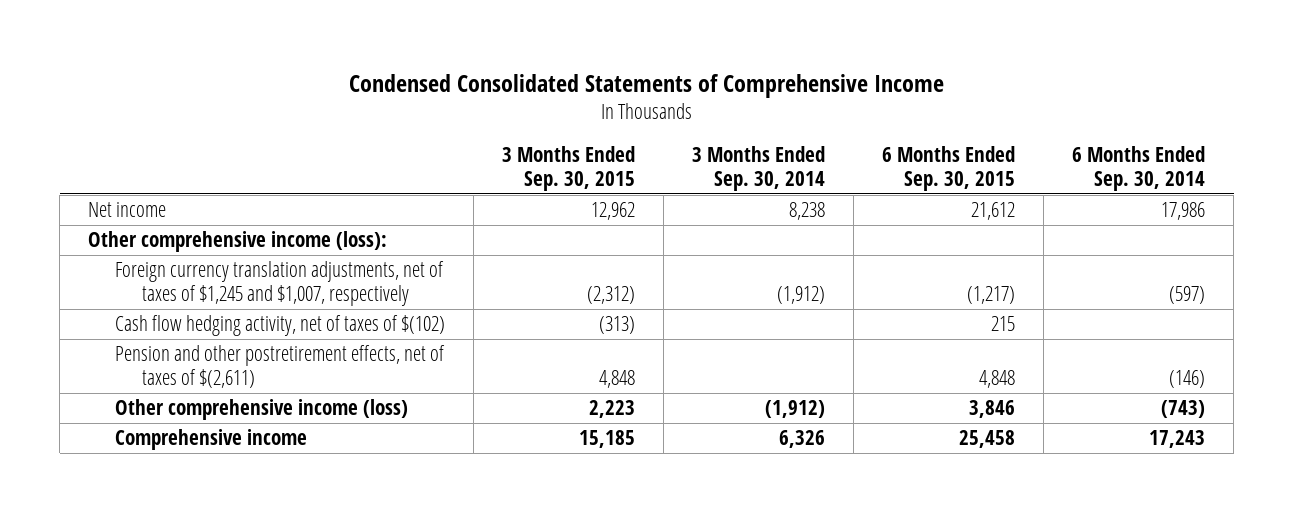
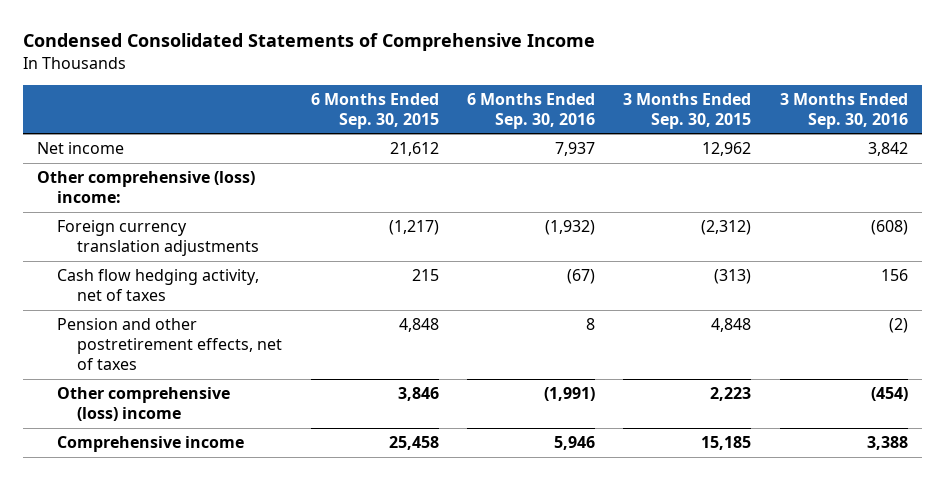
[692,145,826,191] 3 Months Ended Sep. 30, 2014 -> none
[1072,145,1206,191] 6 Months Ended Sep. 30, 2014 -> none
none -> [467,92,596,129] 6 Months Ended Sep. 30, 2016
none -> [779,92,908,129] 3 Months Ended Sep. 30, 2016
[88,231,388,253] Other comprehensive income (loss): -> [36,171,255,203] Other comprehensive (loss) income:
[115,261,445,307] Foreign currency translation adjustments, net of taxes of $1,245 and $1,007, respectively -> [57,220,260,256] Foreign currency translation adjustments
[115,315,446,337] Cash flow hedging activity, net of taxes of $(102) -> [57,269,260,301] Cash flow hedging activity, net of taxes
[115,345,446,389] Pension and other postretirement effects, net of taxes of $(2,611) -> [57,318,283,370] Pension and other postretirement effects, net of taxes
[115,399,409,421] Other comprehensive income (loss) -> [57,387,231,421] Other comprehensive (loss) income

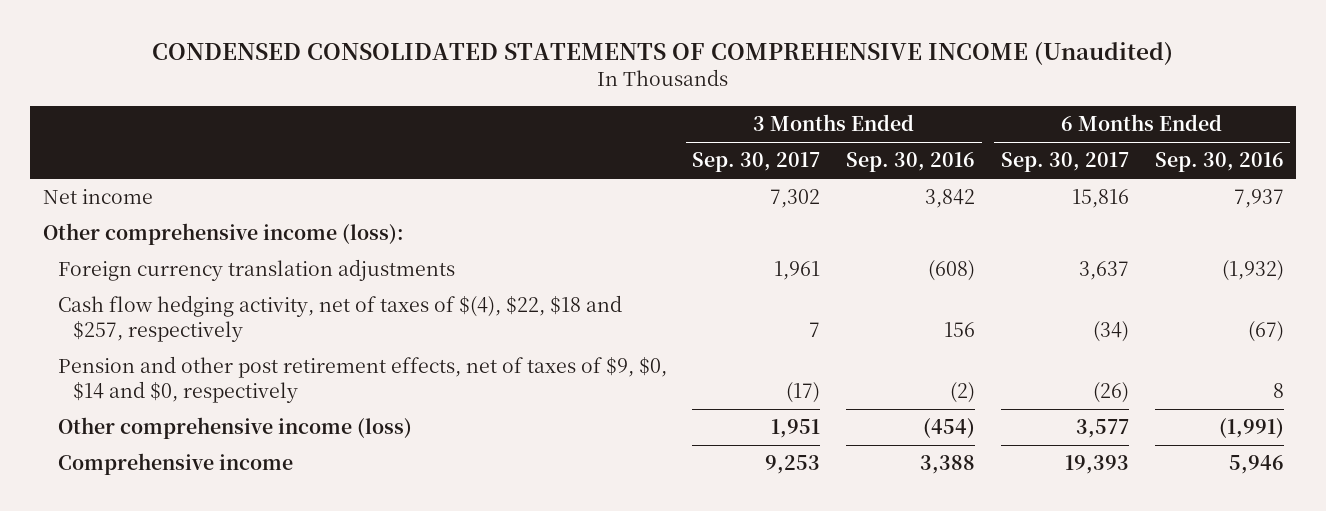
[22,33,595,52] Condensed Consolidated Statements of Comprehensive Income -> [152,41,1174,66] CONDENSED CONSOLIDATED STATEMENTS OF COMPREHENSIVE INCOME (Unaudited)
[310,92,439,129] 6 Months Ended Sep. 30, 2015 -> none
[623,92,752,129] 3 Months Ended Sep. 30, 2015 -> none
none -> [692,152,821,173] Sep. 30, 2017
none -> [1000,152,1129,173] Sep. 30, 2017
[36,171,255,203] Other comprehensive (loss) income: -> [42,223,404,246] Other comprehensive income (loss):
[57,269,260,301] Cash flow hedging activity, net of taxes -> [57,295,622,342] Cash flow hedging activity, net of taxes of $(4), $22, $18 and $257, respectively
[57,318,283,370] Pension and other postretirement effects, net of taxes -> [57,356,667,403] Pension and other post retirement effects, net of taxes of $9, $0, $14 and $0, respectively
[57,387,231,421] Other comprehensive (loss) income -> [57,417,412,440] Other comprehensive income (loss)

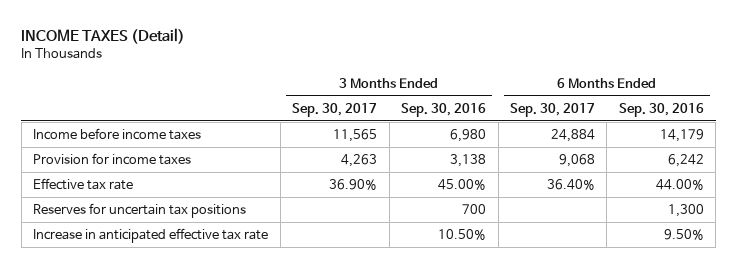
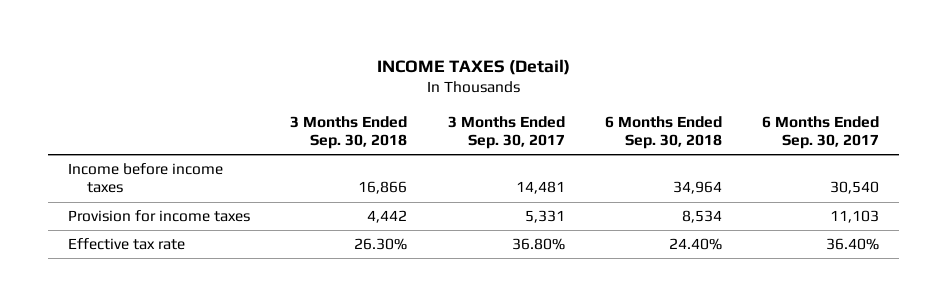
[401,102,487,117] Sep. 30, 2016 -> none
[618,102,704,117] Sep. 30, 2016 -> none
none -> [290,115,408,150] 3 Months Ended Sep. 30, 2018
none -> [604,115,722,150] 6 Months Ended Sep. 30, 2018
[33,203,247,219] Reserves for uncertain tax positions -> none
[33,228,269,244] Increase in anticipated effective tax rate -> none
[333,129,378,143] 11,565 -> [515,181,565,195] 14,481
[550,129,595,143] 24,884 -> [829,181,879,195] 30,540
[341,154,378,168] 4,263 -> [524,210,565,224] 5,331
[558,154,595,168] 9,068 -> [829,210,879,224] 11,103
[329,179,378,191] 36.90% -> [511,238,565,251] 36.80%

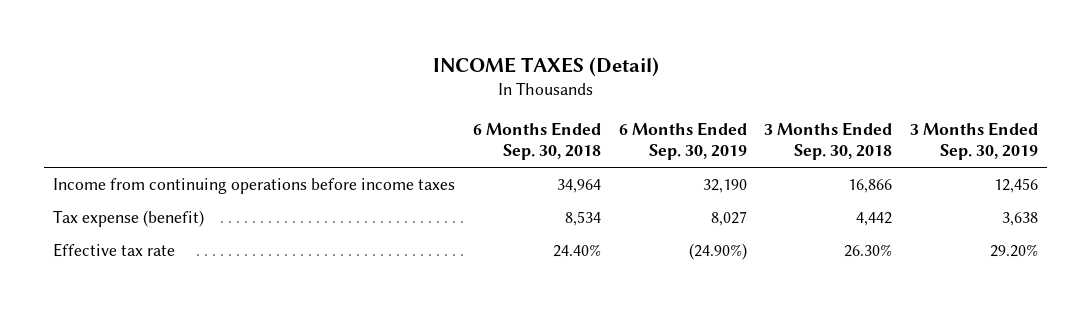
[447,115,565,150] 3 Months Ended Sep. 30, 2017 -> none
[761,115,879,150] 6 Months Ended Sep. 30, 2017 -> none
none -> [618,122,747,161] 6 Months Ended Sep. 30, 2019
none -> [910,122,1039,161] 3 Months Ended Sep. 30, 2019
[68,163,224,194] Income before income taxes -> [53,178,456,195] Income from continuing operations before income taxes
[68,210,251,223] Provision for income taxes -> [53,210,205,228] Tax expense (benefit)

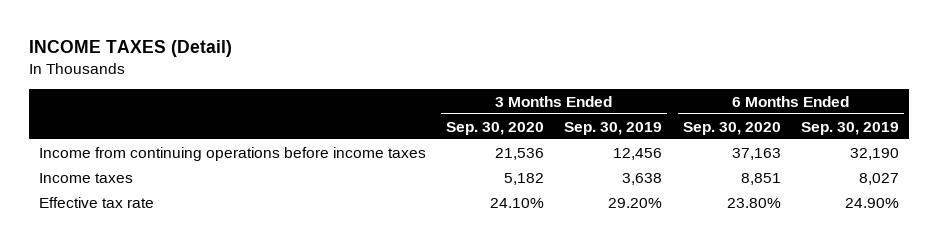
[472,122,601,161] 6 Months Ended Sep. 30, 2018 -> none
[764,122,893,161] 3 Months Ended Sep. 30, 2018 -> none
none -> [446,121,545,135] Sep. 30, 2020
none -> [682,121,781,135] Sep. 30, 2020
[53,210,205,228] Tax expense (benefit) -> [38,172,133,183] Income taxes
[688,243,747,261] (24.90%) -> [844,197,899,208] 24.90%

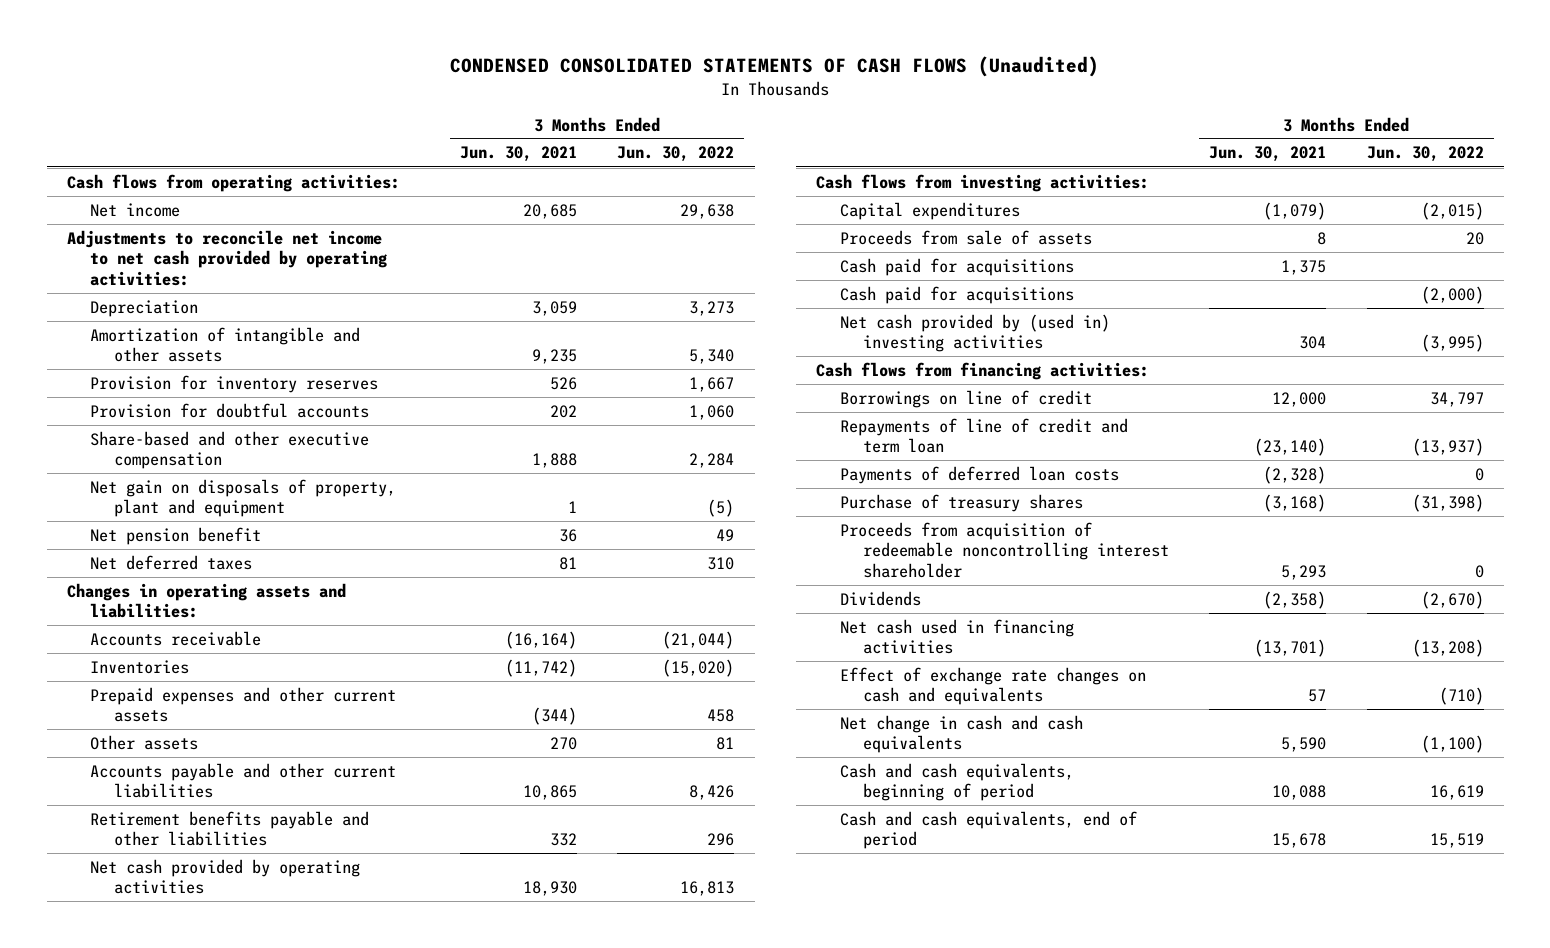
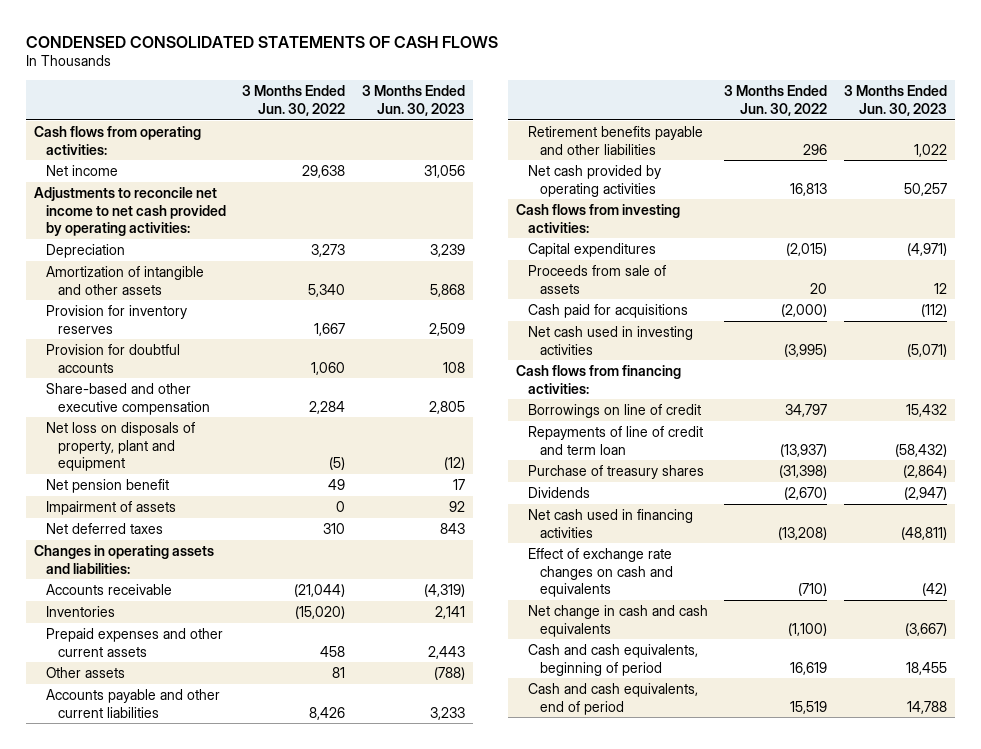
[450,56,1100,78] CONDENSED CONSOLIDATED STATEMENTS OF CASH FLOWS (Unaudited) -> [25,35,498,48] CONDENSED CONSOLIDATED STATEMENTS OF CASH FLOWS
[460,146,578,163] Jun. 30, 2021 -> none
none -> [361,85,465,116] 3 Months Ended Jun. 30, 2023
[90,478,397,518] Net gain on disposals of property, plant and equipment -> [45,422,195,472] Net loss on disposals of property, plant and equipment
none -> [45,501,176,516] Impairment of assets
[839,257,1074,276] Cash paid for acquisitions -> none
[839,313,1110,353] Net cash provided by (used in) investing activities -> [527,326,693,355] Net cash used in investing activities
[839,465,1119,484] Payments of deferred loan costs -> none
[839,521,1170,578] Proceeds from acquisition of redeemable noncontrolling interest shareholder -> none

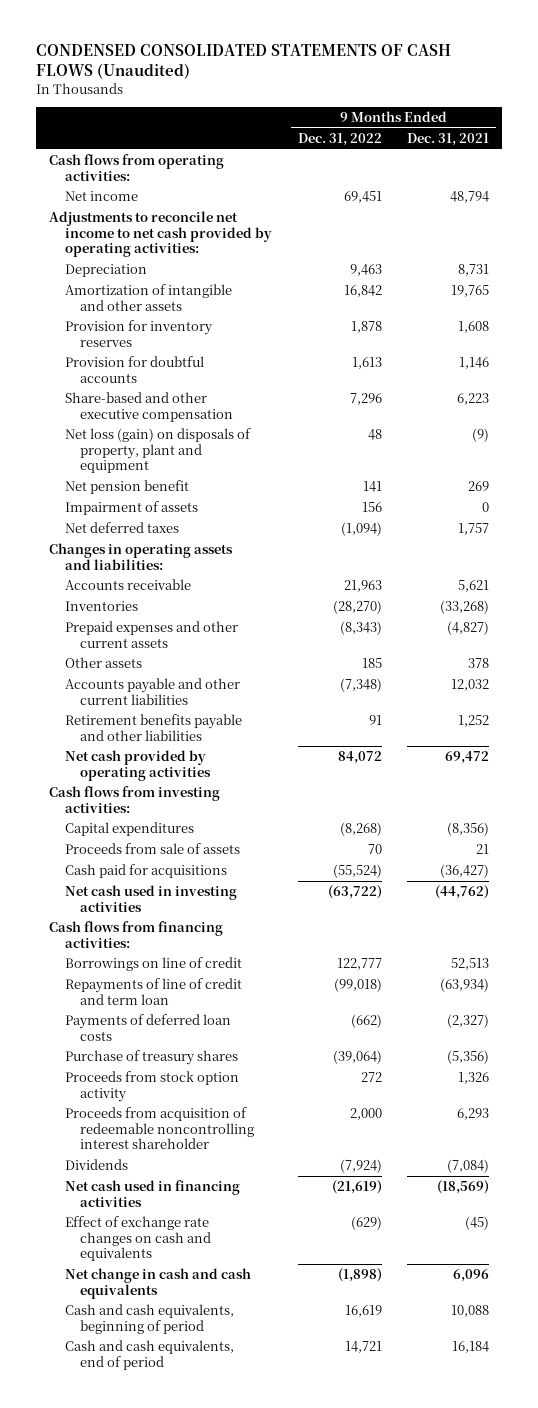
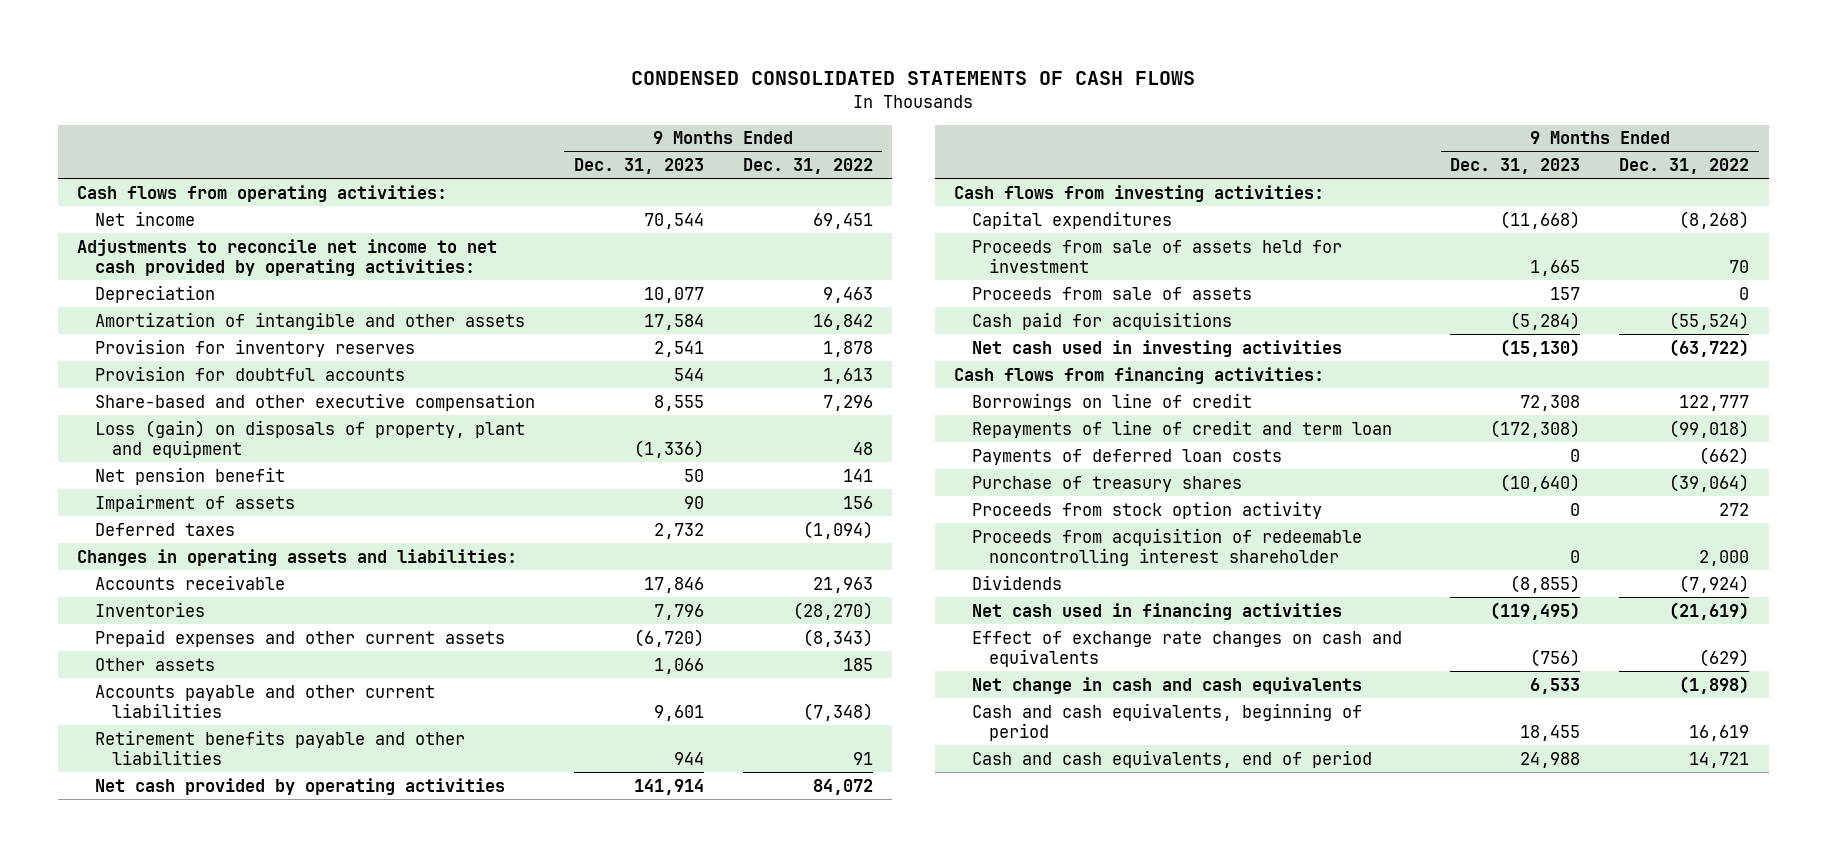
[35,44,451,80] CONDENSED CONSOLIDATED STATEMENTS OF CASH FLOWS (Unaudited) -> [631,70,1196,85] CONDENSED CONSOLIDATED STATEMENTS OF CASH FLOWS
[407,132,490,146] Dec. 31, 2021 -> none
none -> [573,158,704,175] Dec. 31, 2023
[64,428,251,474] Net loss (gain) on disposals of property, plant and equipment -> [94,419,525,458] Loss (gain) on disposals of property, plant and equipment
[64,522,179,534] Net deferred taxes -> [94,522,235,536] Deferred taxes
none -> [971,239,1342,273] Proceeds from sale of assets held for investment
[367,844,382,855] 70 -> [1739,286,1750,300] 0

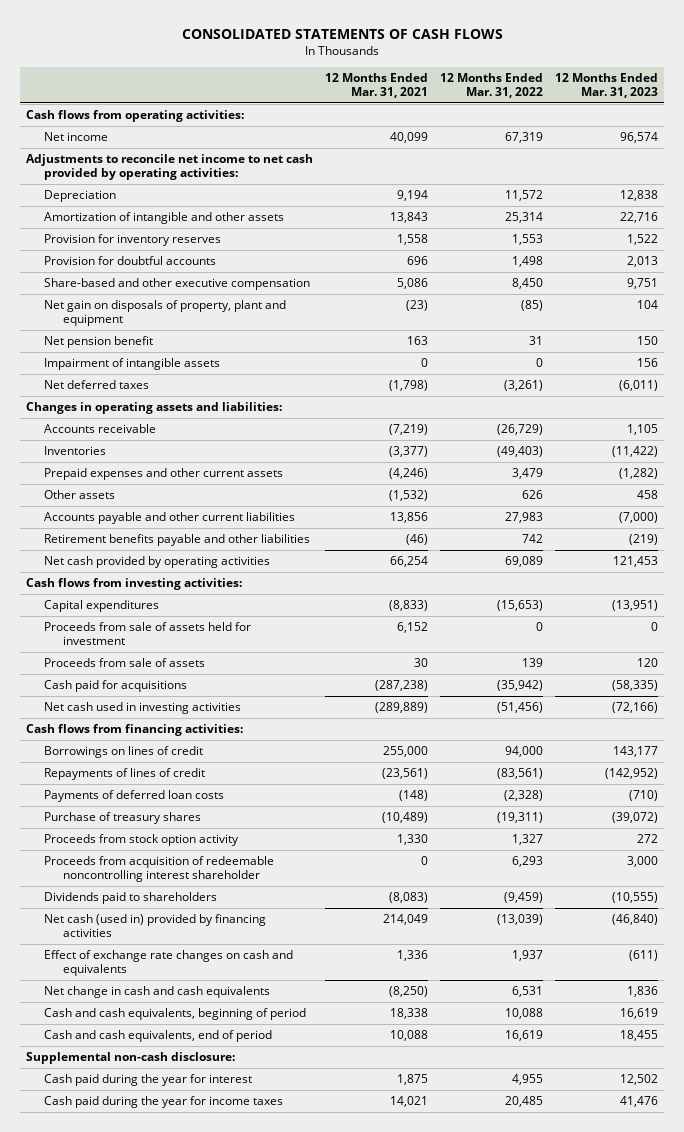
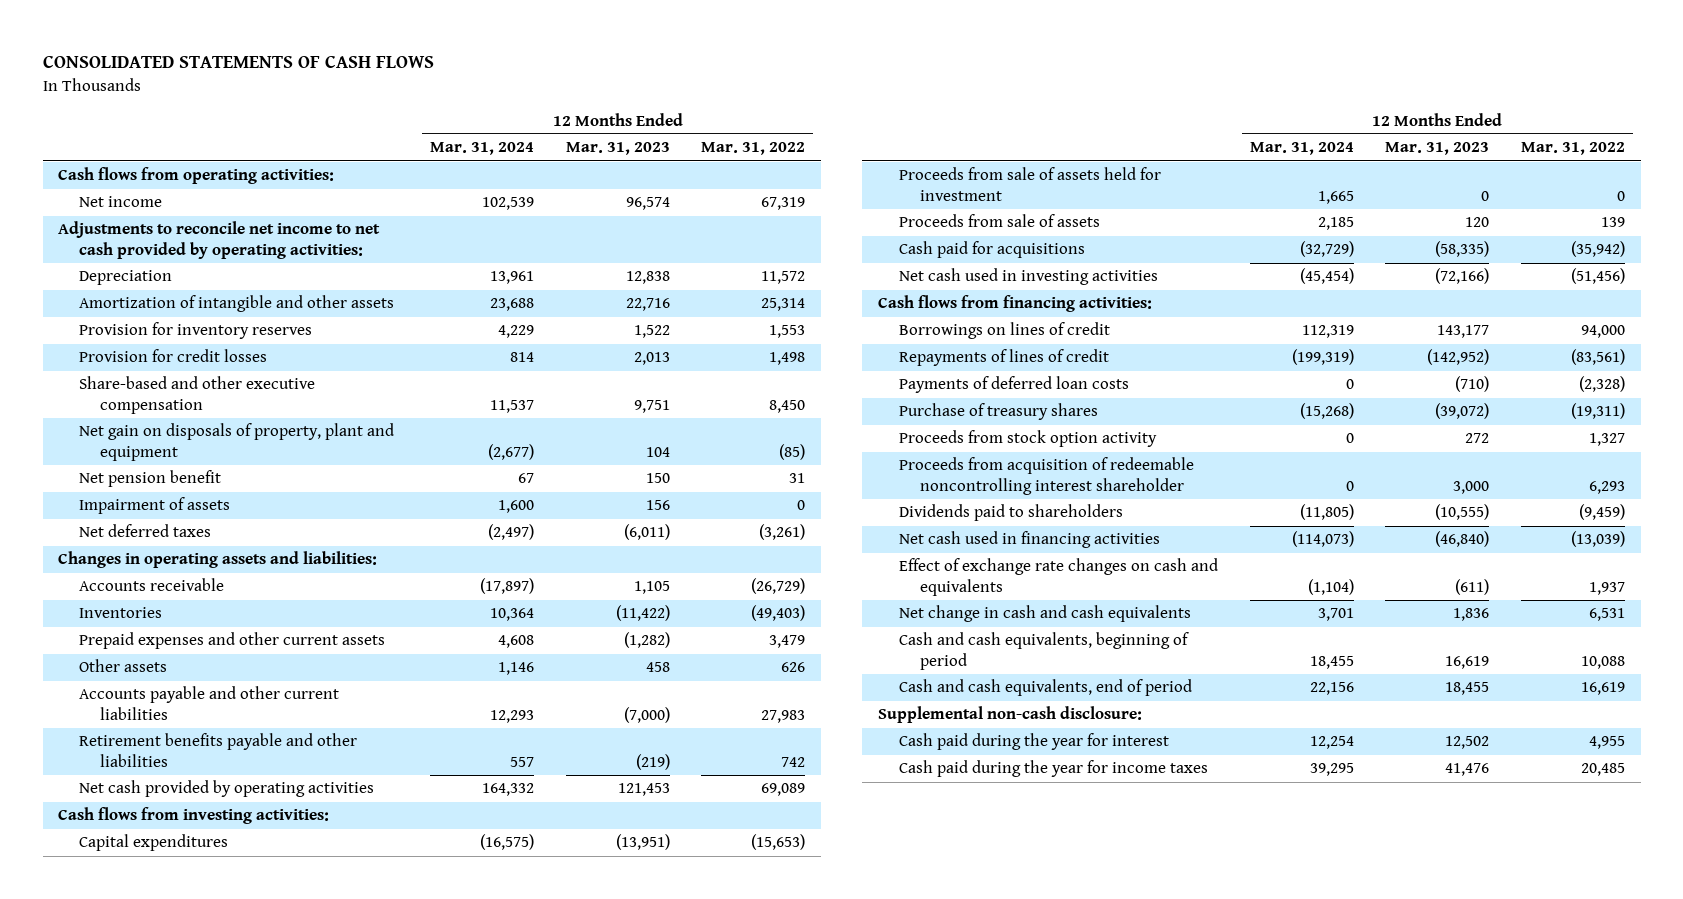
[325,72,429,98] 12 Months Ended Mar. 31, 2021 -> none
none -> [429,142,534,156] Mar. 31, 2024
[44,256,217,266] Provision for doubtful accounts -> [79,349,268,363] Provision for credit losses
[44,358,221,371] Impairment of intangible assets -> [79,497,231,515] Impairment of assets
[44,914,267,938] Net cash (used in) provided by financing activities -> [899,531,1161,549] Net cash used in financing activities

